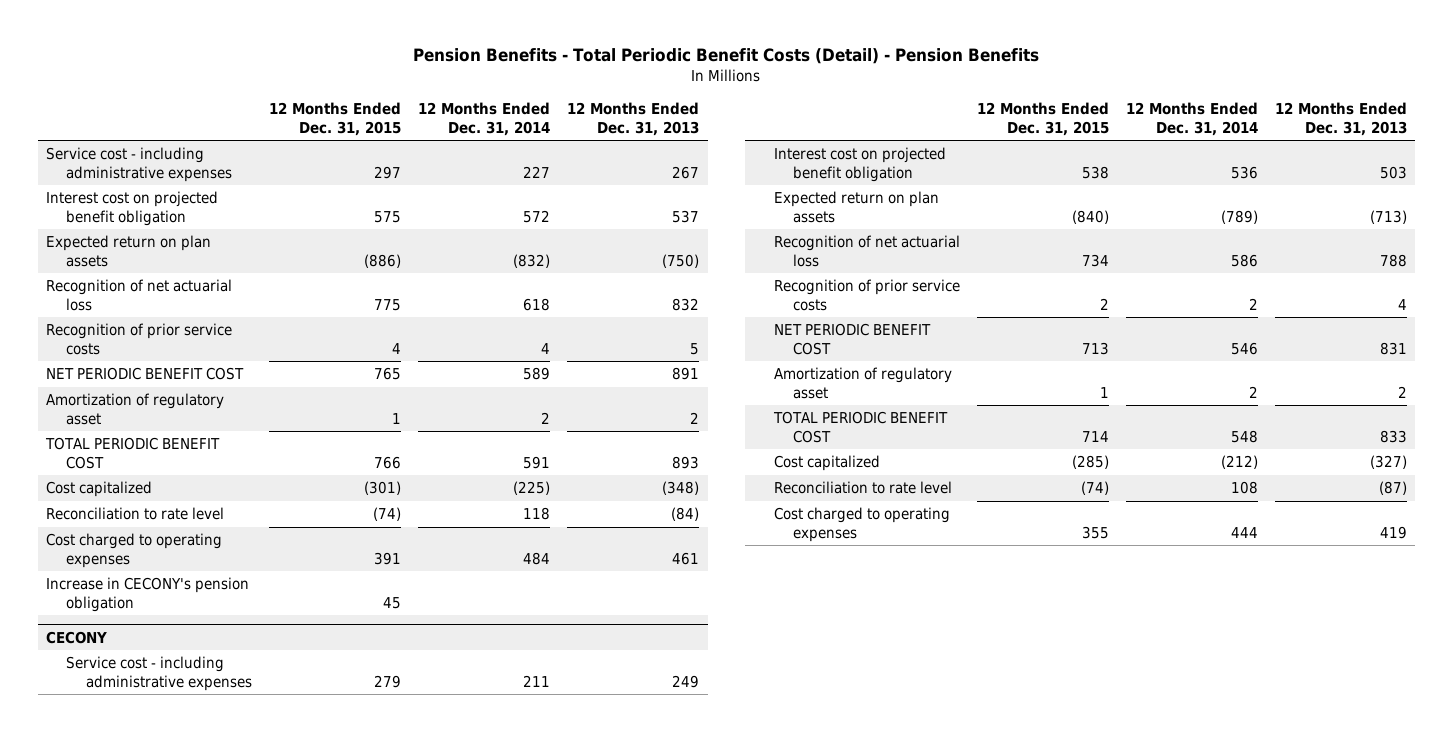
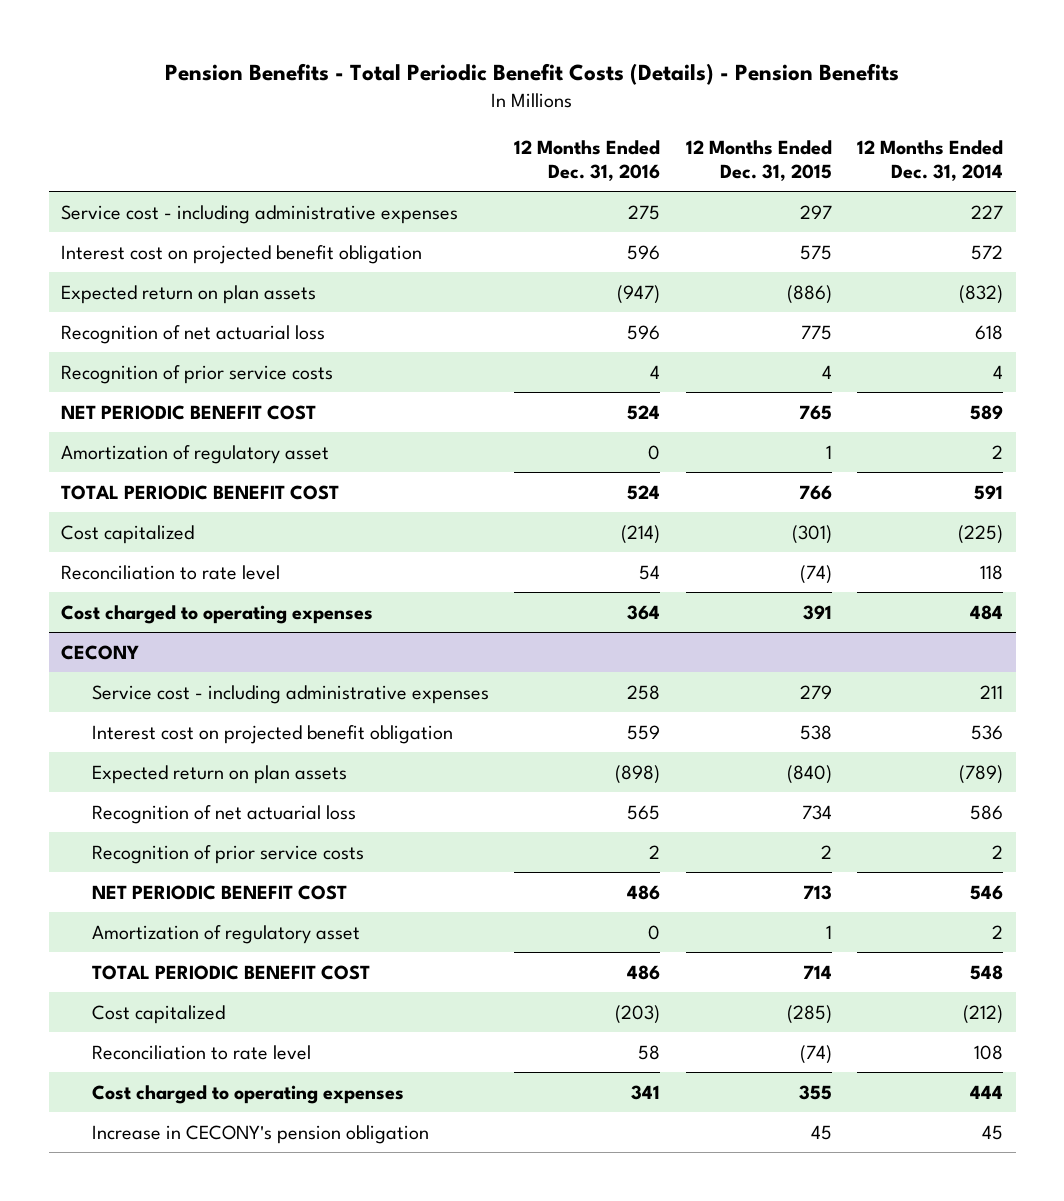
[413,47,1040,64] Pension Benefits - Total Periodic Benefit Costs (Detail) - Pension Benefits -> [165,62,900,85] Pension Benefits - Total Periodic Benefit Costs (Details) - Pension Benefits
[567,102,700,136] 12 Months Ended Dec. 31, 2013 -> none
none -> [514,139,661,181] 12 Months Ended Dec. 31, 2016
[46,577,250,613] Increase in CECONY's pension obligation -> none
none -> [91,1124,429,1144] Increase in CECONY's pension obligation

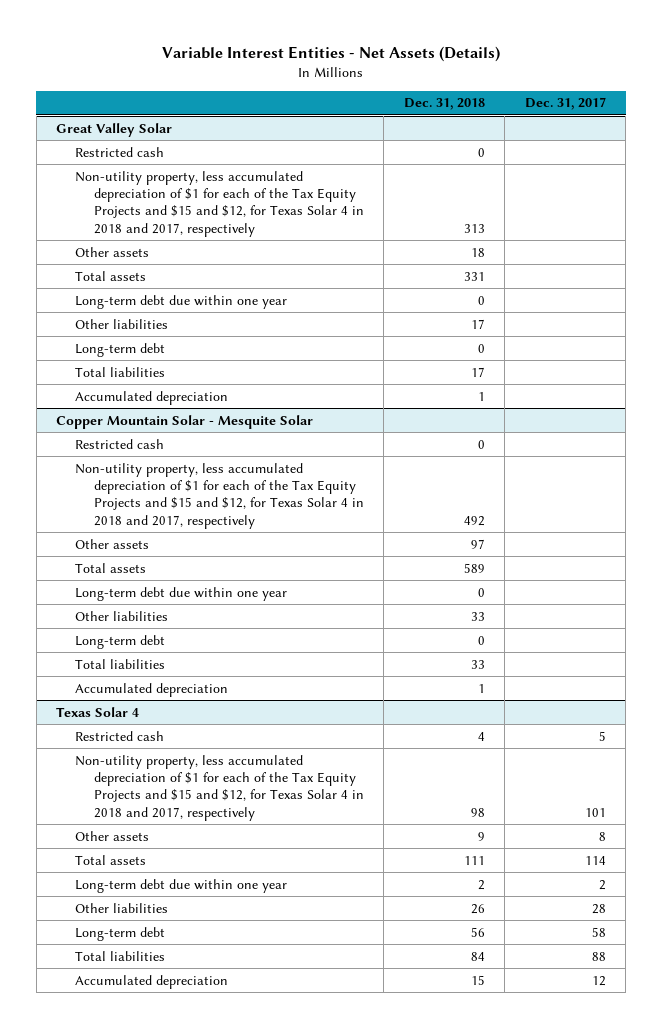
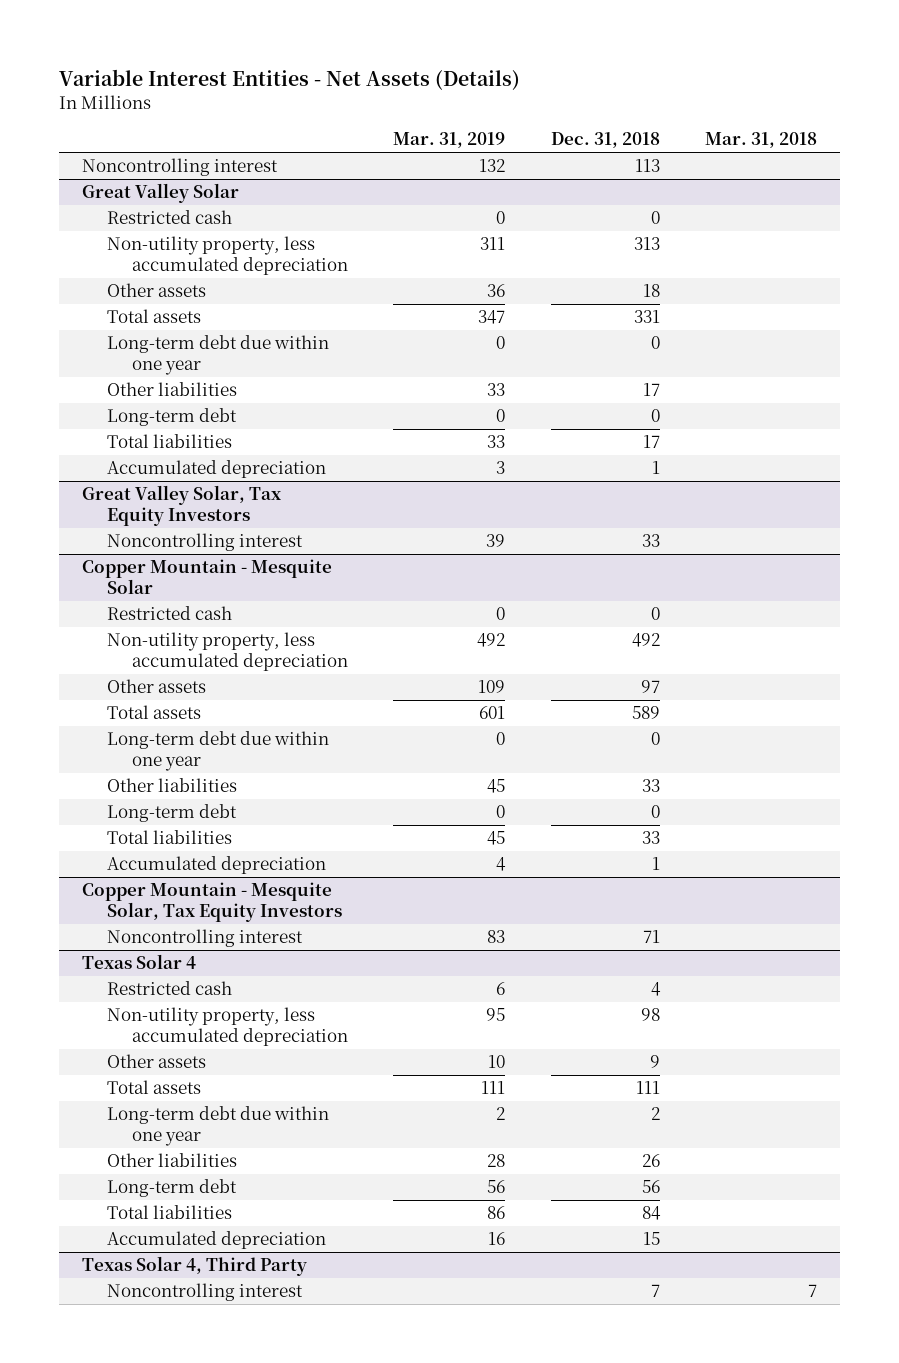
[524,97,606,111] Dec. 31, 2017 -> none
none -> [393,132,506,149] Mar. 31, 2019
none -> [705,132,818,149] Mar. 31, 2018
none -> [81,158,278,177] Noncontrolling interest
[74,170,364,237] Non-utility property, less accumulated depreciation of $1 for each of the Tax Equity Projects and $15 and $12, for Texas Solar 4 in 2018 and 2017, respectively -> [106,236,349,276] Non-utility property, less accumulated depreciation
none -> [81,485,281,527] Great Valley Solar, Tax Equity Investors
none -> [106,533,303,552] Noncontrolling interest
[56,414,314,429] Copper Mountain Solar - Mesquite Solar -> [81,559,332,595] Copper Mountain - Mesquite Solar
[74,462,364,529] Non-utility property, less accumulated depreciation of $1 for each of the Tax Equity Projects and $15 and $12, for Texas Solar 4 in 2018 and 2017, respectively -> [106,632,349,672] Non-utility property, less accumulated depreciation
none -> [81,882,342,923] Copper Mountain - Mesquite Solar, Tax Equity Investors
none -> [106,929,303,948] Noncontrolling interest
[74,754,364,821] Non-utility property, less accumulated depreciation of $1 for each of the Tax Equity Projects and $15 and $12, for Texas Solar 4 in 2018 and 2017, respectively -> [106,1007,349,1047] Non-utility property, less accumulated depreciation
none -> [81,1256,307,1277] Texas Solar 4, Third Party
none -> [106,1283,303,1302] Noncontrolling interest

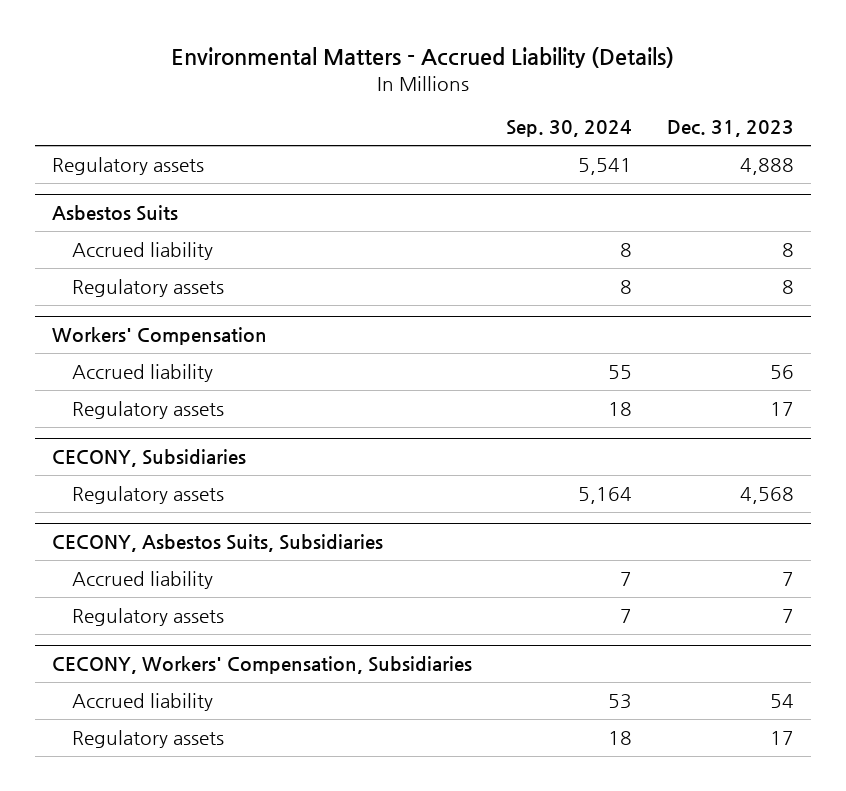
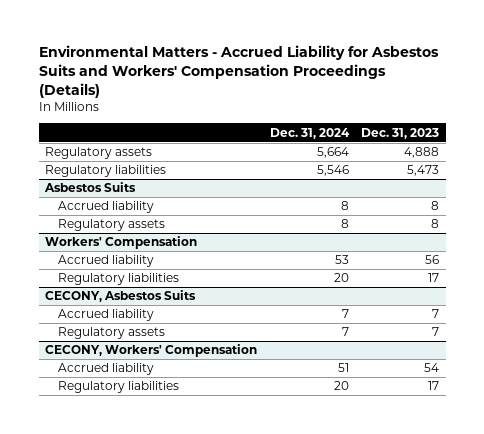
[170,47,674,69] Environmental Matters - Accrued Liability (Details) -> [38,45,439,98] Environmental Matters - Accrued Liability for Asbestos Suits and Workers' Compensation Proceedings (Details)
[506,120,633,138] Sep. 30, 2024 -> none
none -> [269,127,350,139] Dec. 31, 2024
none -> [44,165,166,178] Regulatory liabilities
[72,400,225,419] Regulatory assets -> none
[51,449,246,468] CECONY, Subsidiaries -> none
[72,485,225,504] Regulatory assets -> none
none -> [58,273,180,286] Regulatory liabilities
[51,534,383,553] CECONY, Asbestos Suits, Subsidiaries -> [44,290,196,303] CECONY, Asbestos Suits
[51,656,472,675] CECONY, Workers' Compensation, Subsidiaries -> [44,344,257,358] CECONY, Workers' Compensation
[72,729,225,748] Regulatory assets -> none
none -> [58,381,180,394] Regulatory liabilities

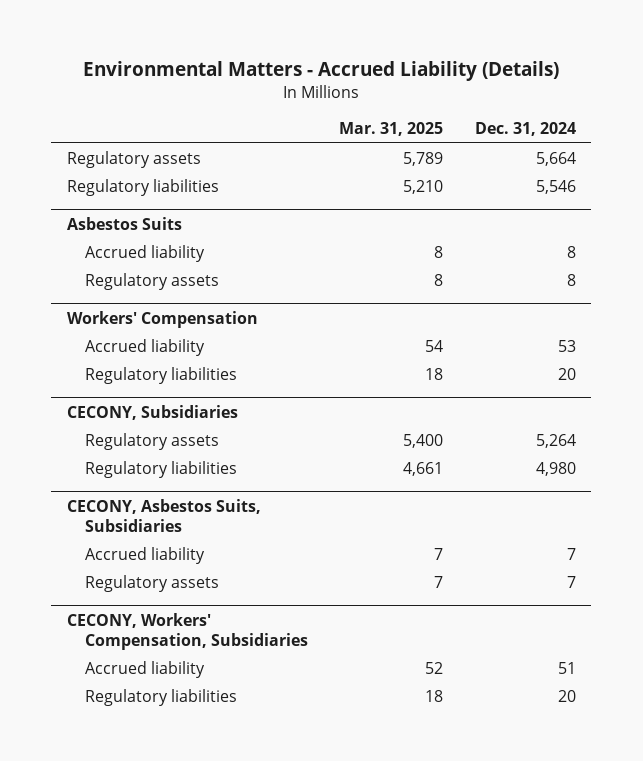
[38,45,439,98] Environmental Matters - Accrued Liability for Asbestos Suits and Workers' Compensation Proceedings (Details) -> [83,61,560,82] Environmental Matters - Accrued Liability (Details)
[361,127,440,139] Dec. 31, 2023 -> none
none -> [339,122,444,137] Mar. 31, 2025
none -> [66,404,238,420] CECONY, Subsidiaries
none -> [85,432,220,450] Regulatory assets
none -> [85,460,238,478] Regulatory liabilities
[44,290,196,303] CECONY, Asbestos Suits -> [66,498,261,532] CECONY, Asbestos Suits, Subsidiaries
[44,344,257,358] CECONY, Workers' Compensation -> [66,612,309,650] CECONY, Workers' Compensation, Subsidiaries

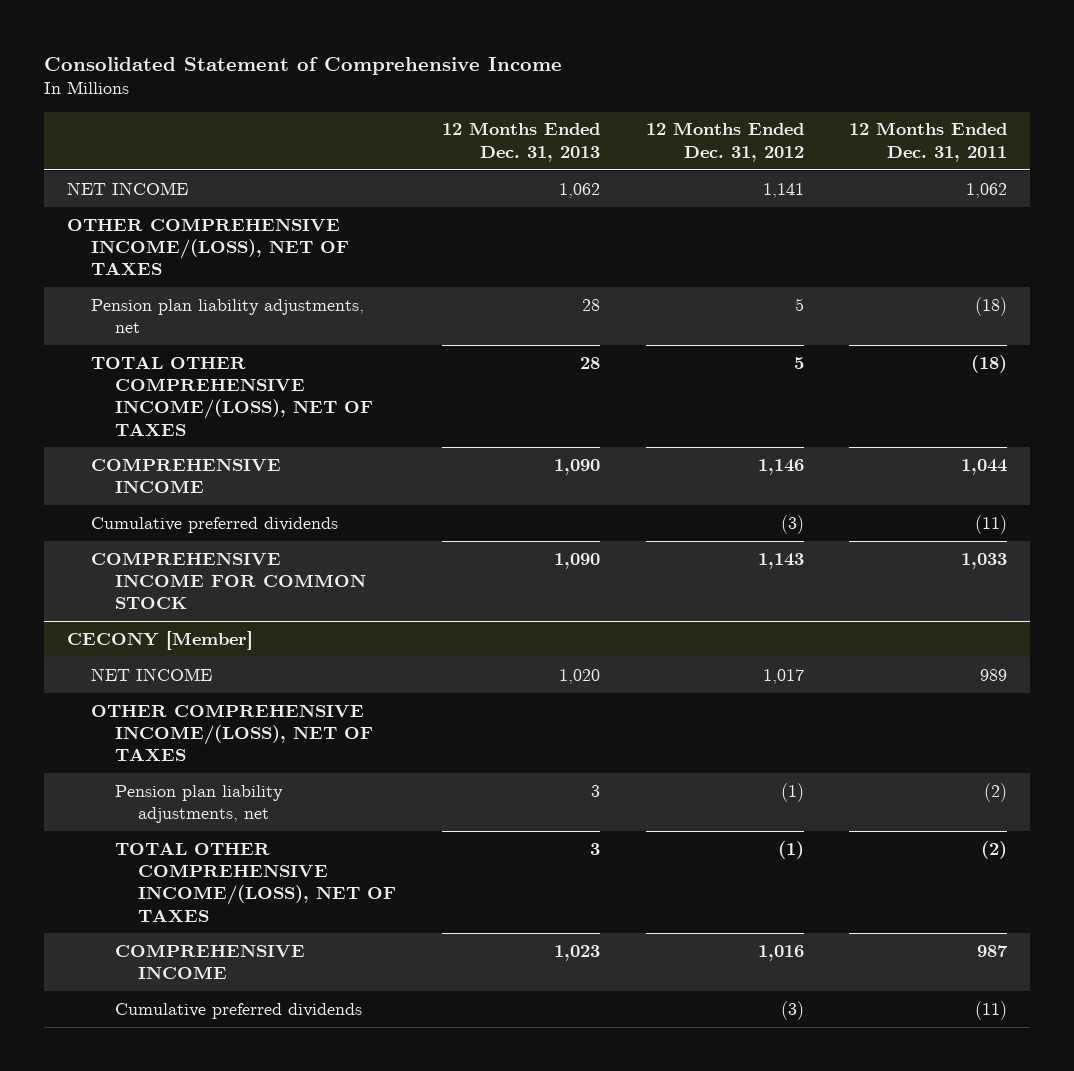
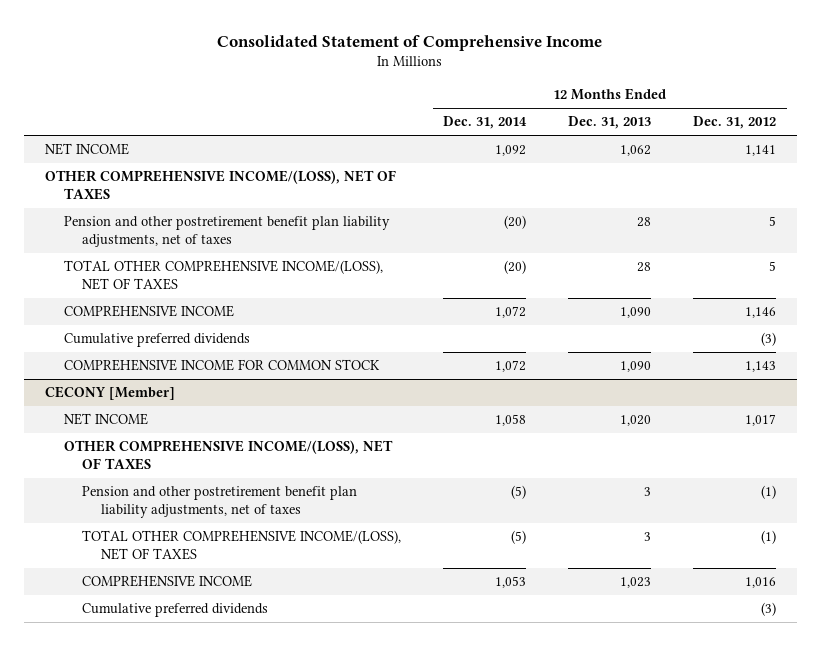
[849,122,1008,162] 12 Months Ended Dec. 31, 2011 -> none
none -> [443,116,528,130] Dec. 31, 2014
[90,298,364,334] Pension plan liability adjustments, net -> [63,216,390,247] Pension and other postretirement benefit plan liability adjustments, net of taxes
[114,784,283,824] Pension plan liability adjustments, net -> [82,486,358,518] Pension and other postretirement benefit plan liability adjustments, net of taxes

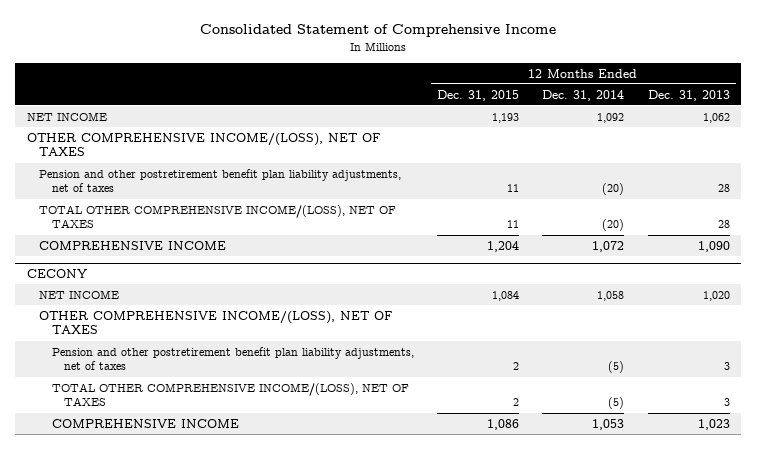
[693,116,777,130] Dec. 31, 2012 -> none
none -> [437,89,520,101] Dec. 31, 2015
[63,333,250,348] Cumulative preferred dividends -> none
[63,359,380,372] COMPREHENSIVE INCOME FOR COMMON STOCK -> none
[44,386,175,401] CECONY [Member] -> [26,268,87,278] CECONY
[82,603,269,618] Cumulative preferred dividends -> none

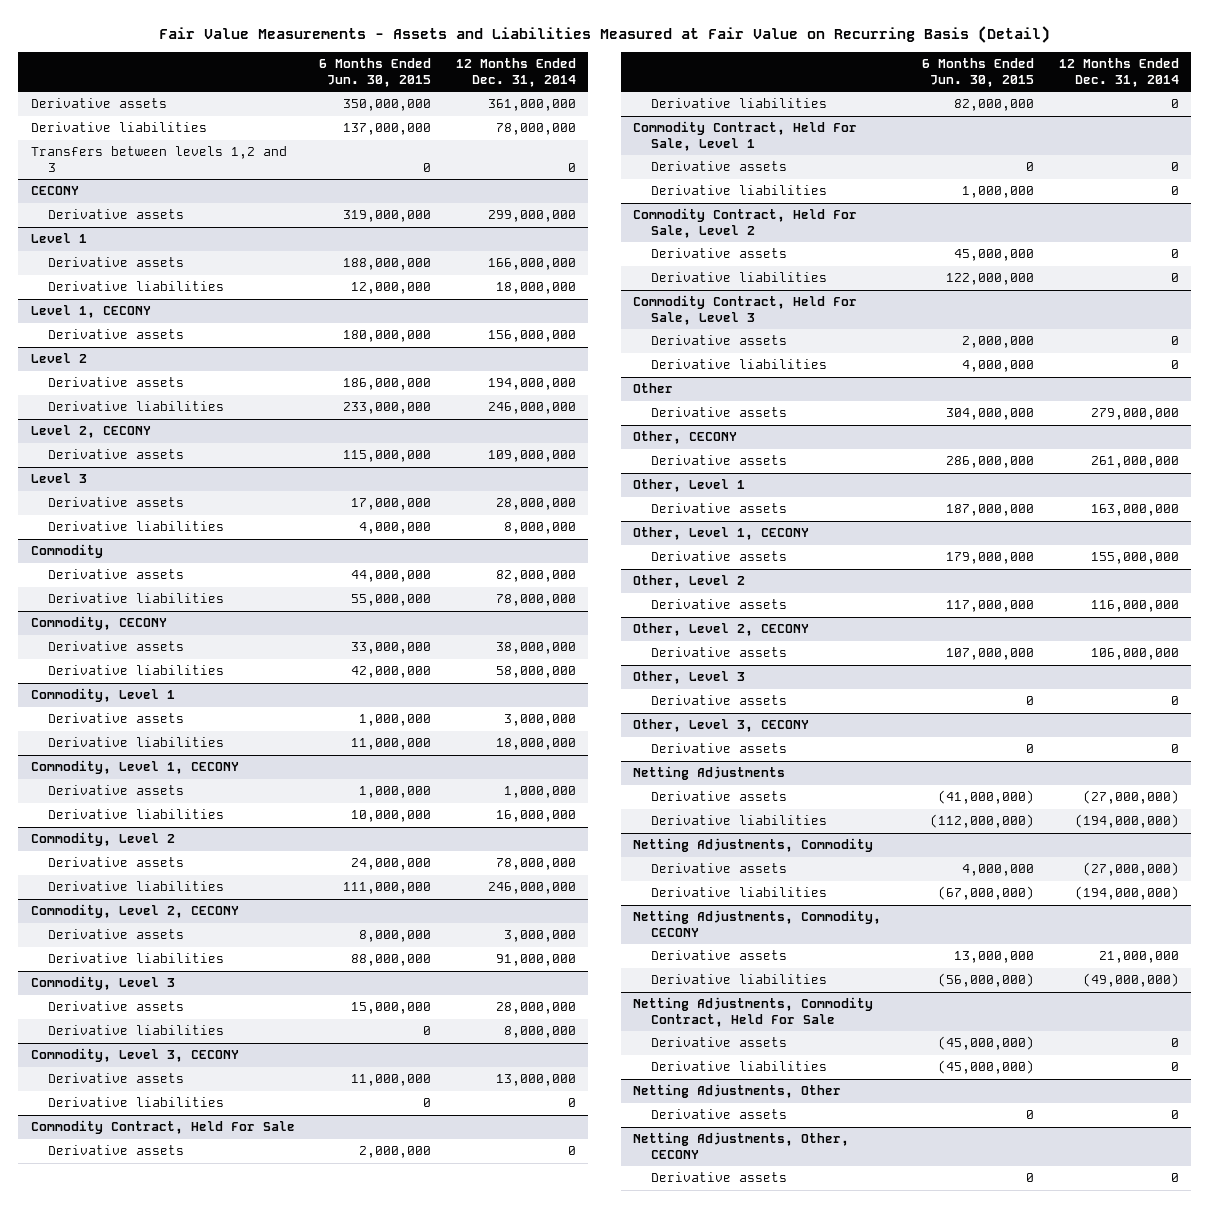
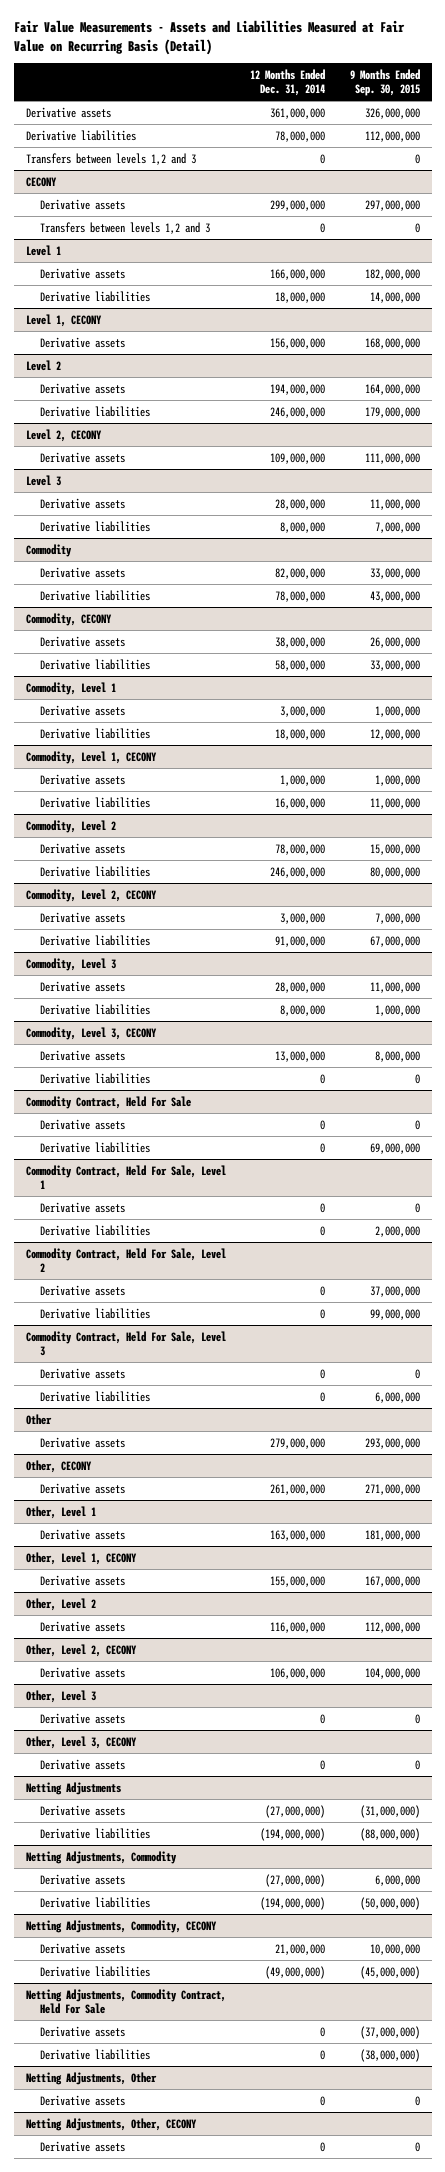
[319,58,432,88] 6 Months Ended Jun. 30, 2015 -> none
none -> [349,69,420,96] 9 Months Ended Sep. 30, 2015
none -> [40,221,211,234] Transfers between levels 1,2 and 3

